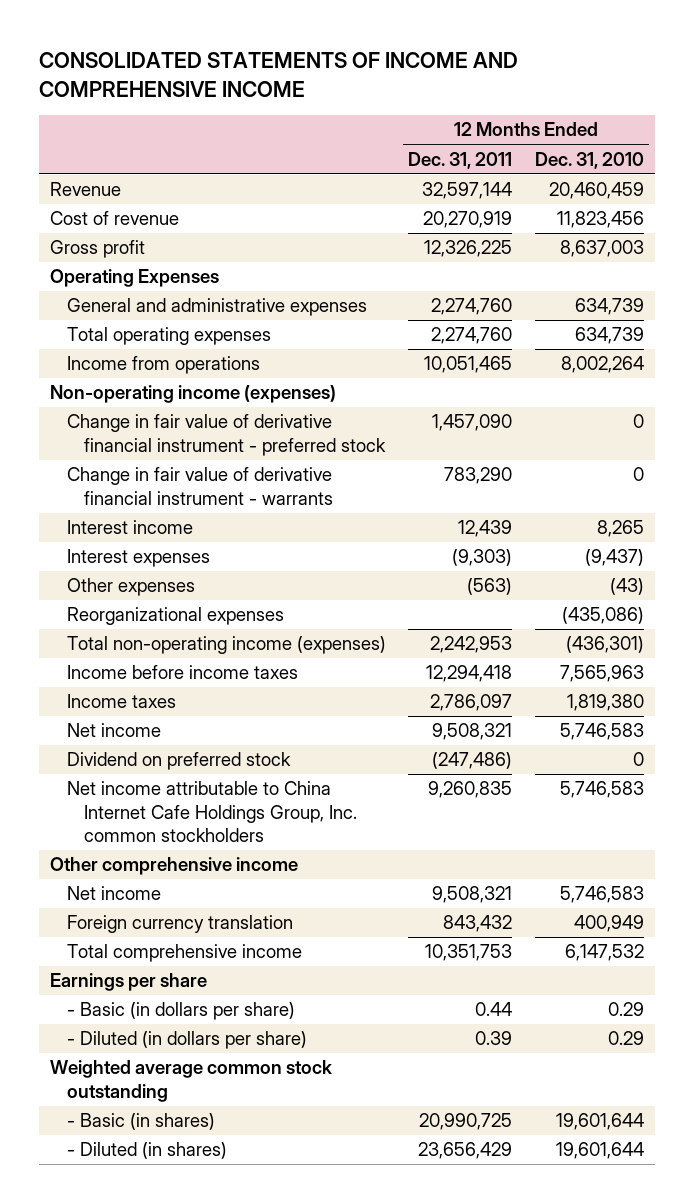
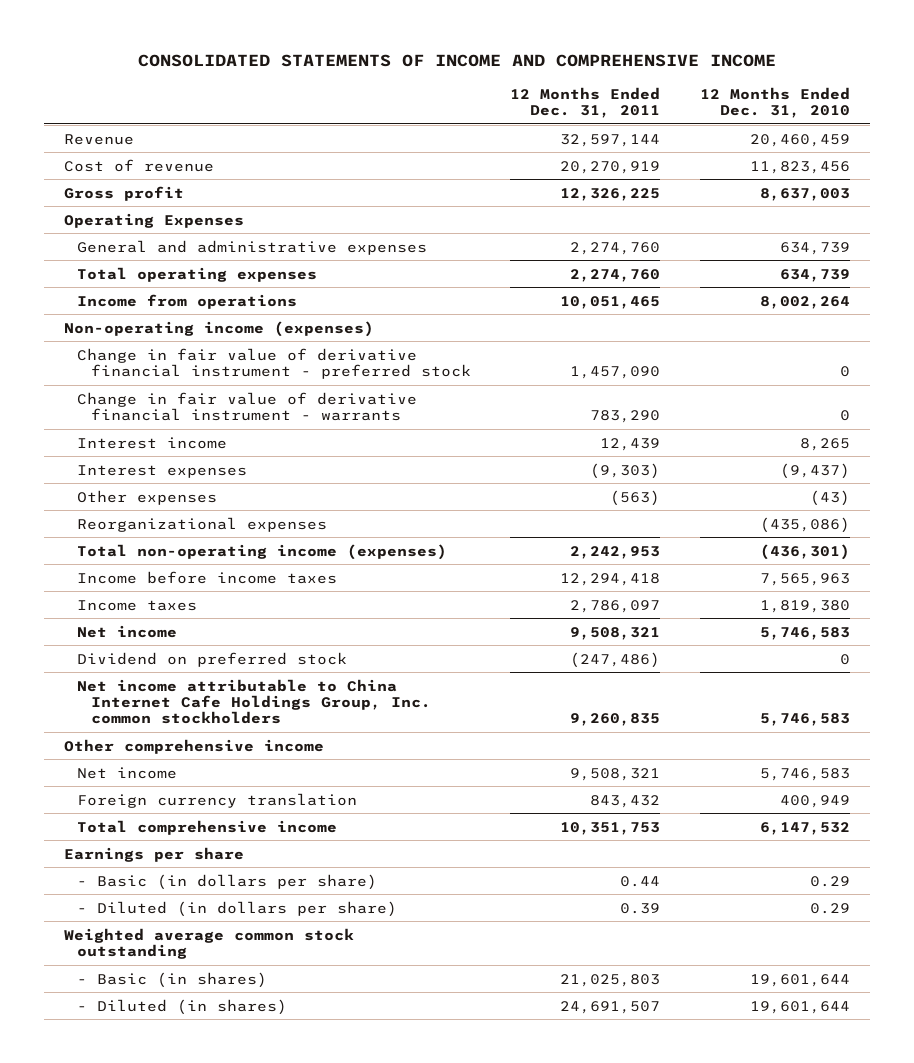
[419,1113,513,1131] 20,990,725 -> [560,973,661,987] 21,025,803
[418,1142,513,1160] 23,656,429 -> [560,1000,661,1014] 24,691,507

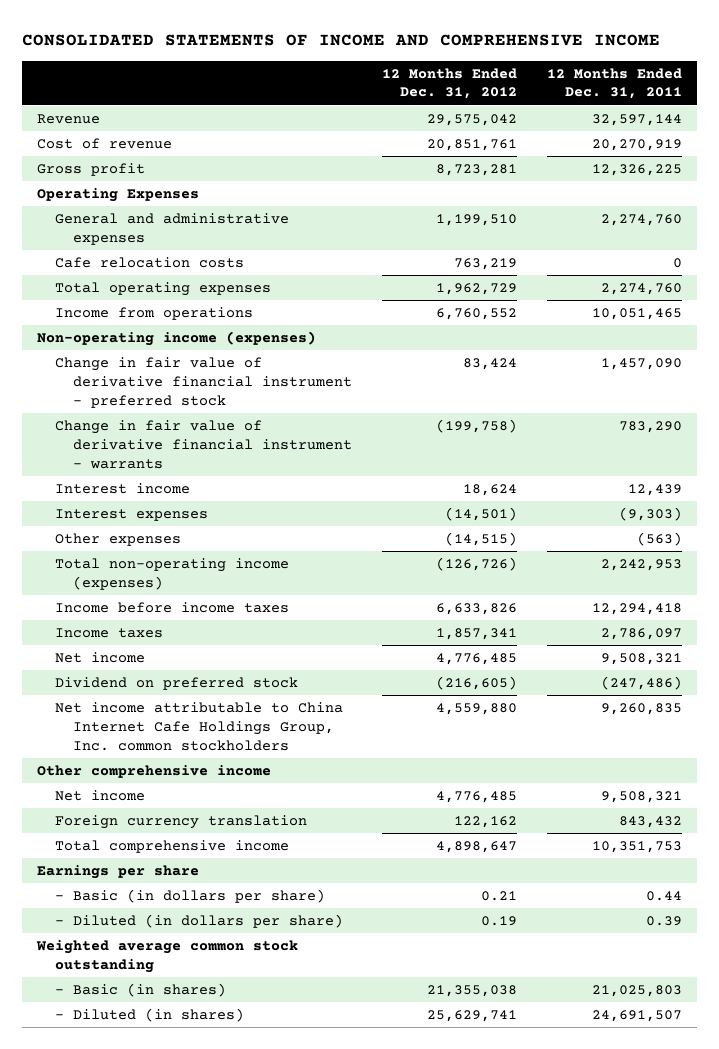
[700,86,851,119] 12 Months Ended Dec. 31, 2010 -> none
none -> [381,67,517,100] 12 Months Ended Dec. 31, 2012
none -> [54,256,244,268] Cafe relocation costs
[77,516,328,532] Reorganizational expenses -> none

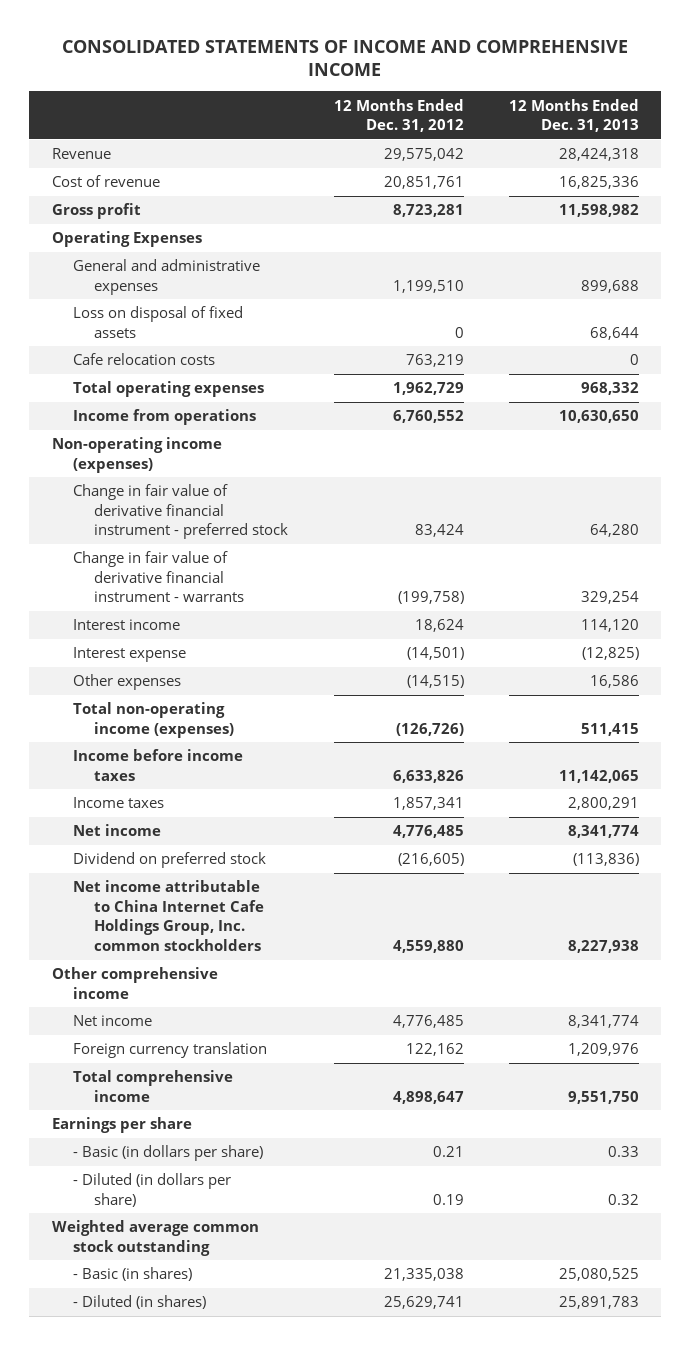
[546,67,682,100] 12 Months Ended Dec. 31, 2011 -> none
none -> [508,98,639,133] 12 Months Ended Dec. 31, 2013
none -> [73,306,244,338] Loss on disposal of fixed assets
[54,508,208,521] Interest expenses -> [73,647,187,663] Interest expense
[426,984,517,997] 21,355,038 -> [383,1268,464,1282] 21,335,038

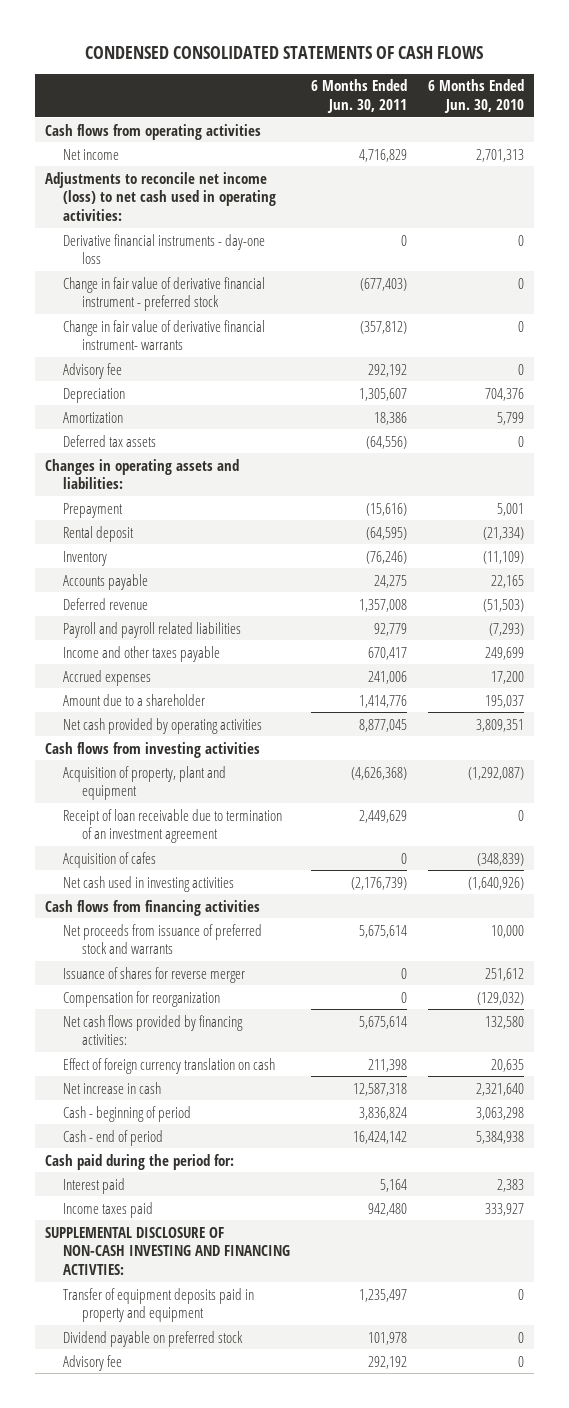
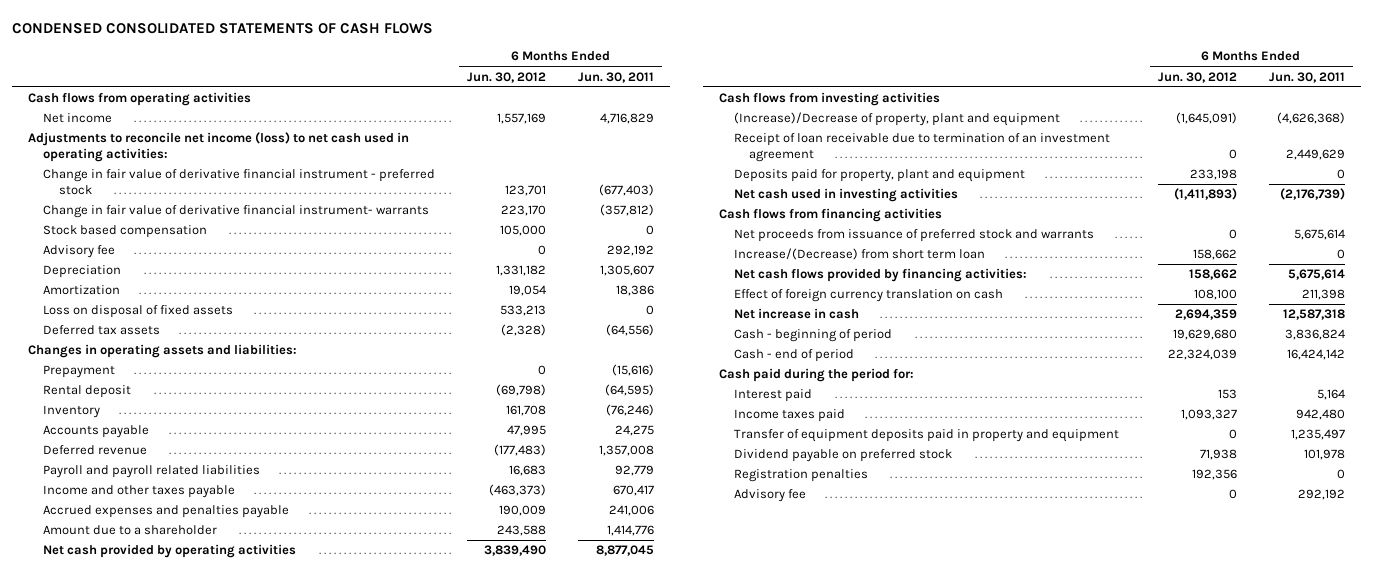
[427,79,524,114] 6 Months Ended Jun. 30, 2010 -> none
none -> [467,71,547,83] Jun. 30, 2012
[63,233,266,265] Derivative financial instruments - day-one loss -> none
none -> [43,225,208,239] Stock based compensation
none -> [43,305,234,319] Loss on disposal of fixed assets
[63,669,152,686] Accrued expenses -> [43,505,290,519] Accrued expenses and penalties payable
[63,765,227,801] Acquisition of property, plant and equipment -> [734,112,1061,127] (Increase)/Decrease of property, plant and equipment
[63,851,157,868] Acquisition of cafes -> none
none -> [734,169,1026,183] Deposits paid for property, plant and equipment
[63,966,246,983] Issuance of shares for reverse merger -> none
[63,990,221,1007] Compensation for reorganization -> none
none -> [734,248,986,261] Increase/(Decrease) from short term loan
[45,1226,291,1275] SUPPLEMENTAL DISCLOSURE OF NON-CASH INVESTING AND FINANCING ACTIVTIES: -> none
none -> [734,469,869,483] Registration penalties

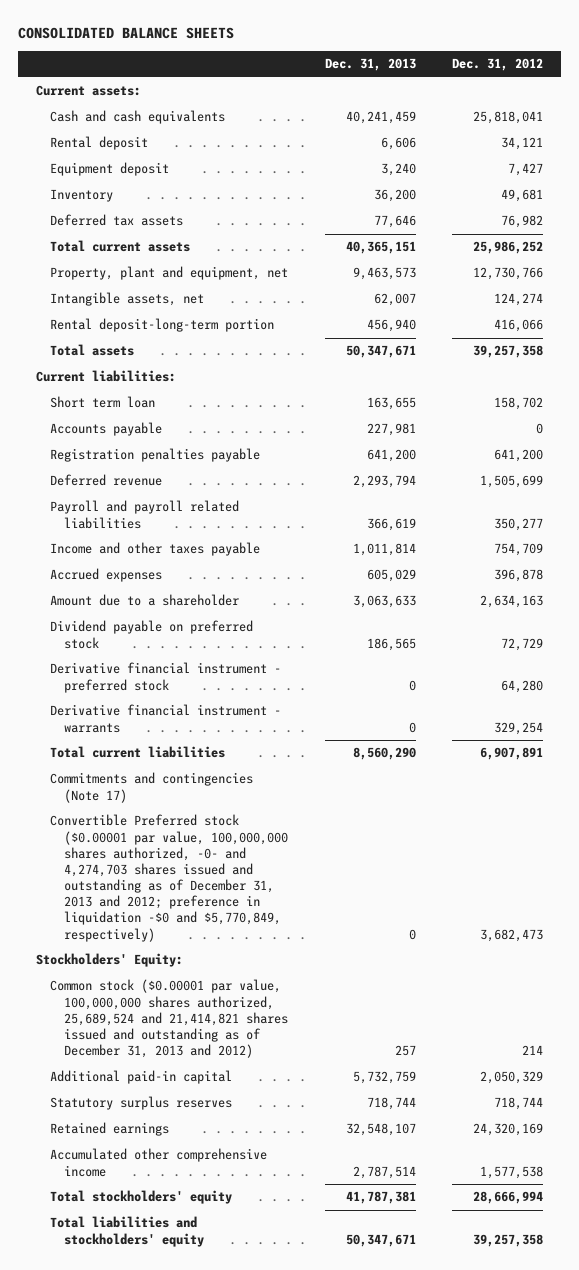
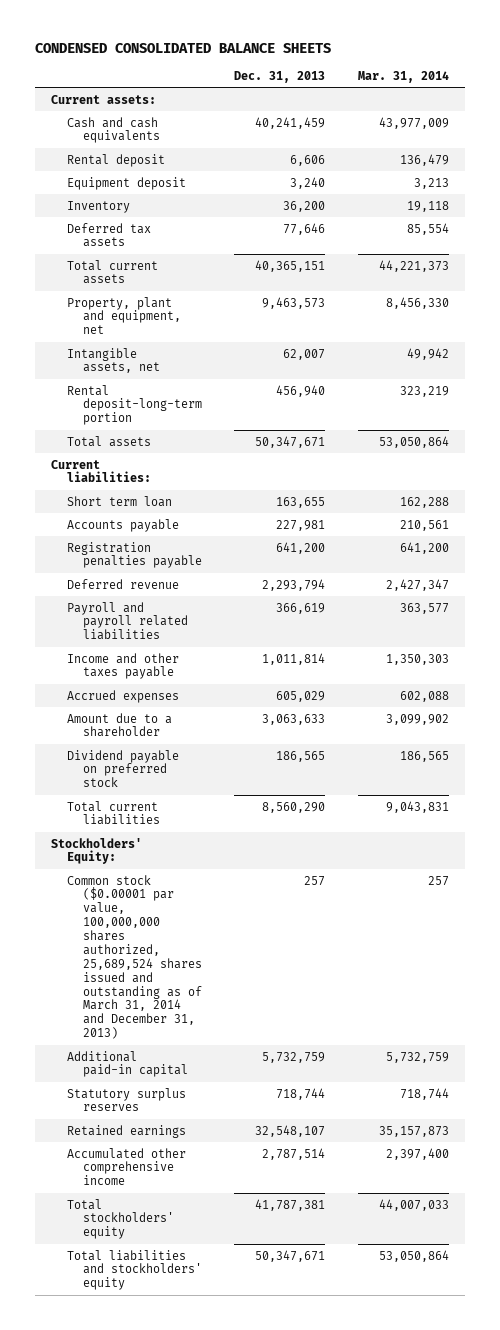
[18,27,235,40] CONSOLIDATED BALANCE SHEETS -> [34,42,331,53] CONDENSED CONSOLIDATED BALANCE SHEETS
[451,58,543,72] Dec. 31, 2012 -> none
none -> [358,70,450,83] Mar. 31, 2014
[50,662,282,693] Derivative financial instrument - preferred stock -> none
[50,704,282,733] Derivative financial instrument - warrants -> none
[50,772,254,803] Commitments and contingencies (Note 17) -> none
[50,814,288,942] Convertible Preferred stock ($0.00001 par value, 100,000,000 shares authorized, -0- and 4,274,703 shares issued and outstanding as of December 31, 2013 and 2012; preference in liquidation -$0 and $5,770,849, respectively) -> none
[50,979,288,1059] Common stock ($0.00001 par value, 100,000,000 shares authorized, 25,689,524 and 21,414,821 shares issued and outstanding as of December 31, 2013 and 2012) -> [66,874,202,1040] Common stock ($0.00001 par value, 100,000,000 shares authorized, 25,689,524 shares issued and outstanding as of March 31, 2014 and December 31, 2013)

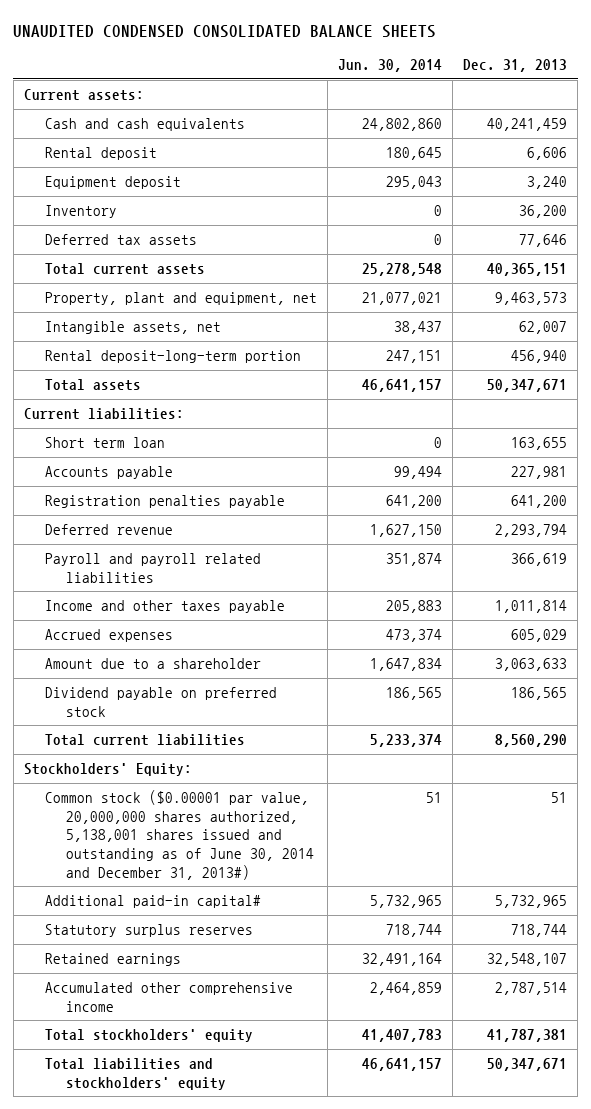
[34,42,331,53] CONDENSED CONSOLIDATED BALANCE SHEETS -> [13,24,437,38] UNAUDITED CONDENSED CONSOLIDATED BALANCE SHEETS
[358,70,450,83] Mar. 31, 2014 -> none
none -> [338,59,443,73] Jun. 30, 2014
[66,874,202,1040] Common stock ($0.00001 par value, 100,000,000 shares authorized, 25,689,524 shares issued and outstanding as of March 31, 2014 and December 31, 2013) -> [45,789,315,880] Common stock ($0.00001 par value, 20,000,000 shares authorized, 5,138,001 shares issued and outstanding as of June 30, 2014 and December 31, 2013#)
[304,875,326,886] 257 -> [551,791,568,803] 51
[66,1050,188,1078] Additional paid-in capital -> [45,894,262,908] Additional paid-in capital#
[262,1051,326,1063] 5,732,759 -> [495,894,568,908] 5,732,965

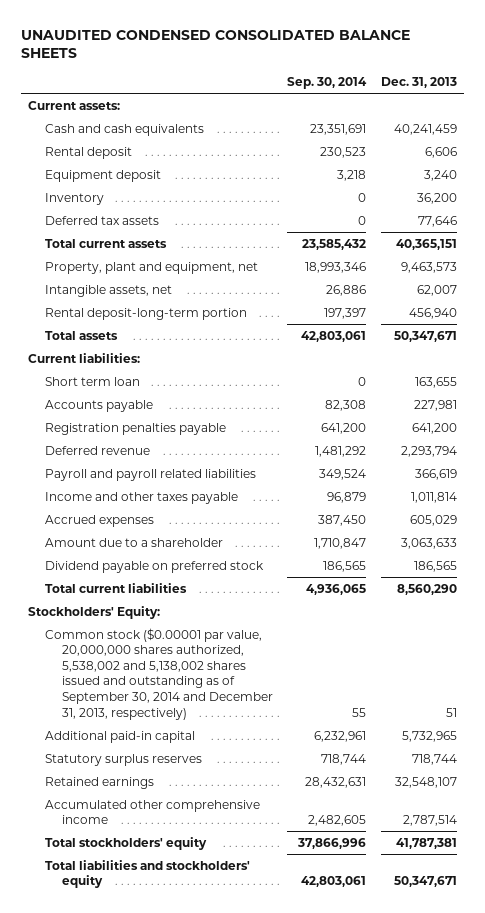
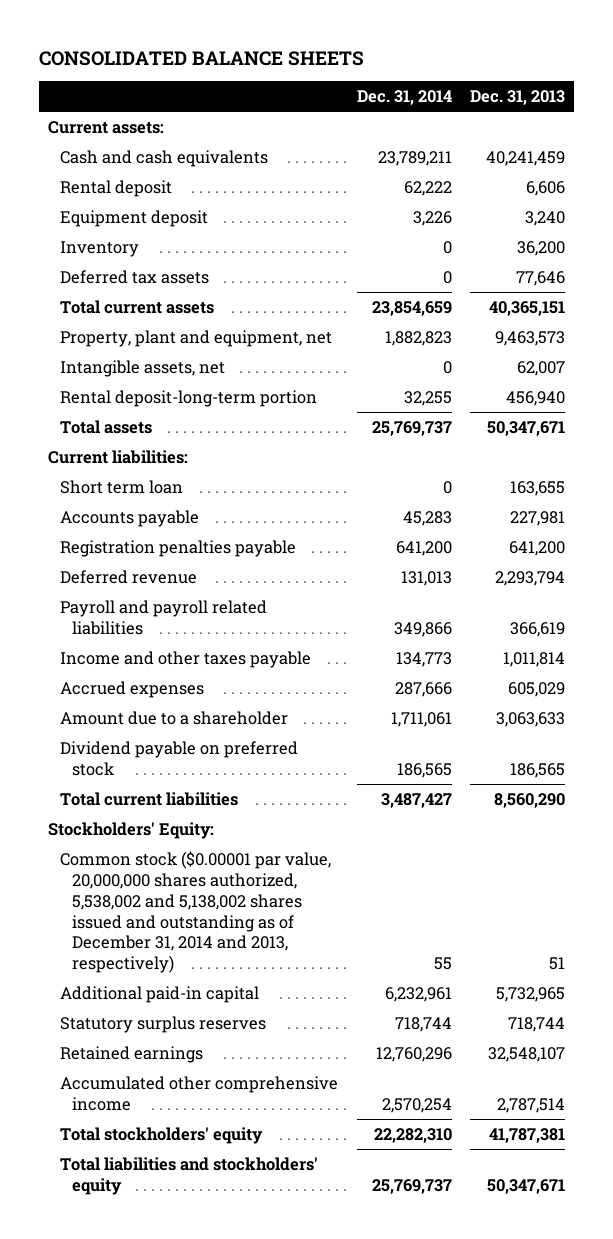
[20,29,410,59] UNAUDITED CONDENSED CONSOLIDATED BALANCE SHEETS -> [38,50,364,66] CONSOLIDATED BALANCE SHEETS
[287,77,368,90] Sep. 30, 2014 -> none
none -> [356,90,452,106] Dec. 31, 2014
[44,627,273,720] Common stock ($0.00001 par value, 20,000,000 shares authorized, 5,538,002 and 5,138,002 shares issued and outstanding as of September 30, 2014 and December 31, 2013, respectively) -> [59,851,331,974] Common stock ($0.00001 par value, 20,000,000 shares authorized, 5,538,002 and 5,138,002 shares issued and outstanding as of December 31, 2014 and 2013, respectively)

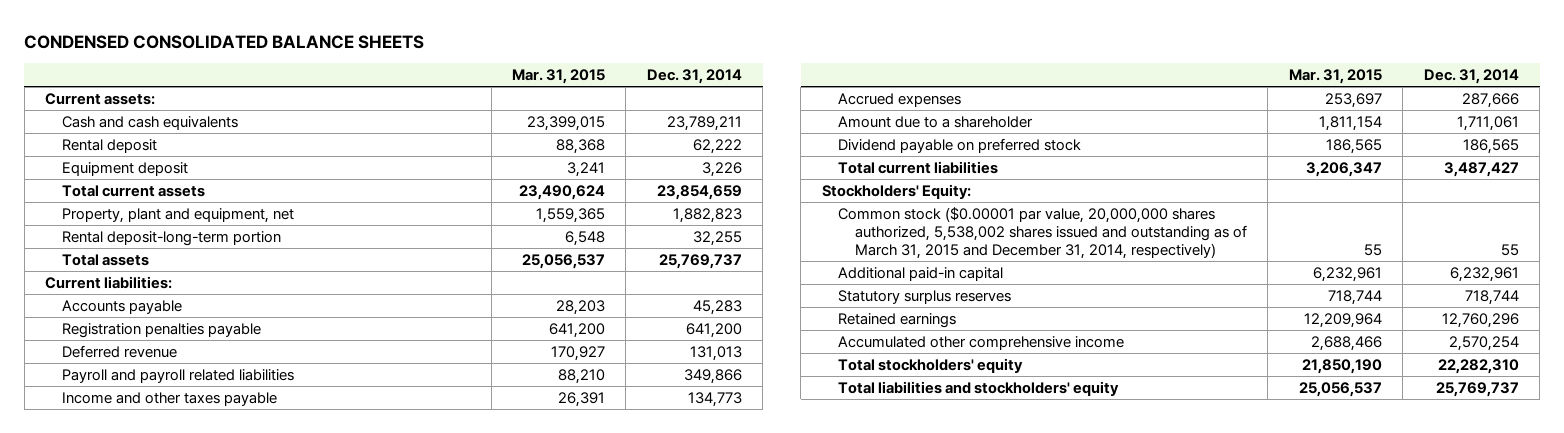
[38,50,364,66] CONSOLIDATED BALANCE SHEETS -> [24,34,425,49] CONDENSED CONSOLIDATED BALANCE SHEETS
[470,90,566,106] Dec. 31, 2013 -> none
none -> [512,69,606,85] Mar. 31, 2015
[59,241,139,258] Inventory -> none
[59,270,209,285] Deferred tax assets -> none
[59,360,225,378] Intangible assets, net -> none
[59,480,183,495] Short term loan -> none
[59,851,331,974] Common stock ($0.00001 par value, 20,000,000 shares authorized, 5,538,002 and 5,138,002 shares issued and outstanding as of December 31, 2014 and 2013, respectively) -> [838,207,1247,260] Common stock ($0.00001 par value, 20,000,000 shares authorized, 5,538,002 shares issued and outstanding as of March 31, 2015 and December 31, 2014, respectively)

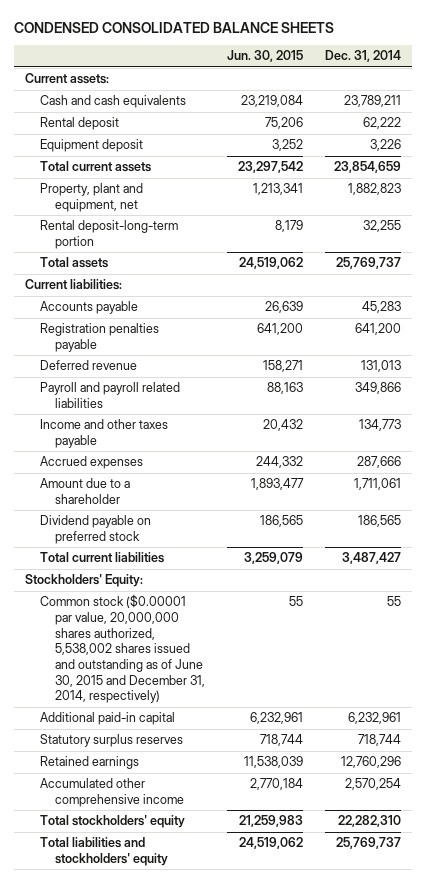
[512,69,606,85] Mar. 31, 2015 -> none
none -> [226,50,303,63] Jun. 30, 2015
[838,207,1247,260] Common stock ($0.00001 par value, 20,000,000 shares authorized, 5,538,002 shares issued and outstanding as of March 31, 2015 and December 31, 2014, respectively) -> [39,594,205,704] Common stock ($0.00001 par value, 20,000,000 shares authorized, 5,538,002 shares issued and outstanding as of June 30, 2015 and December 31, 2014, respectively)

